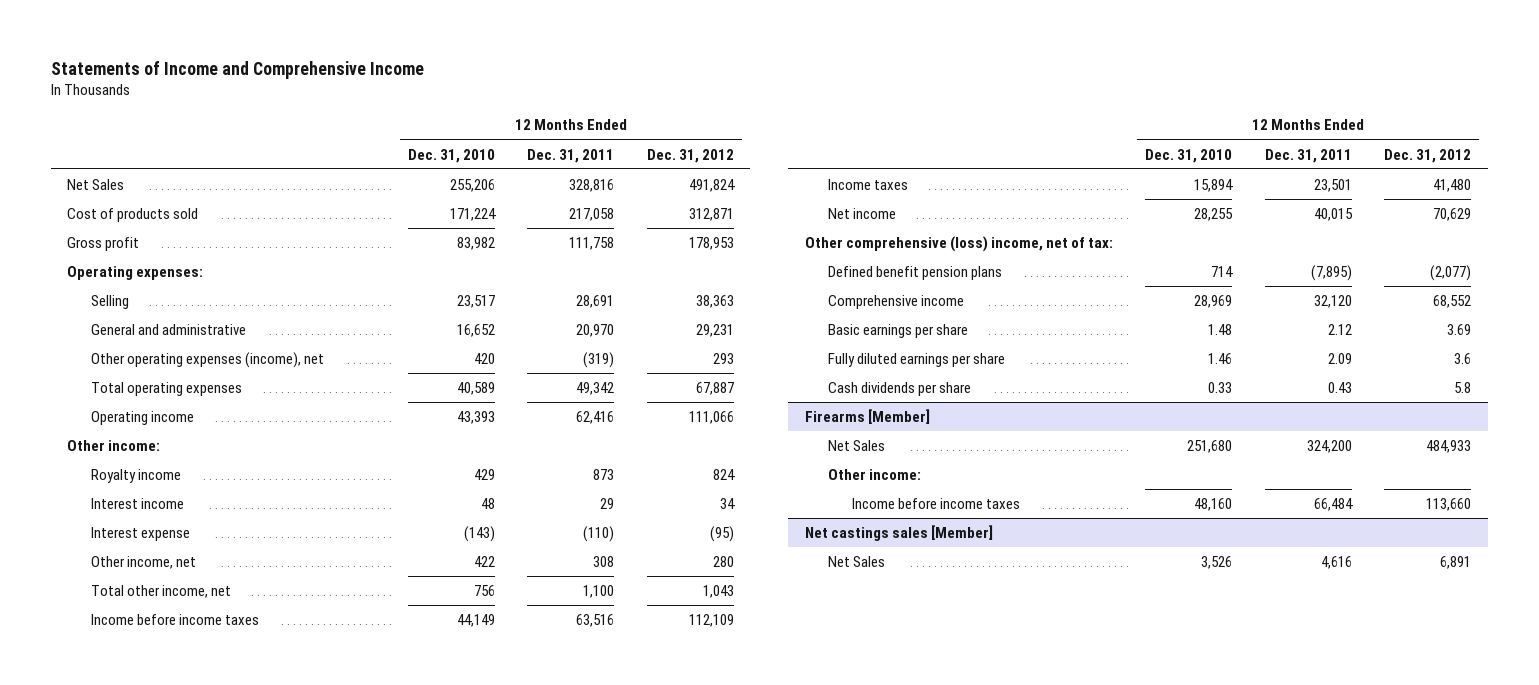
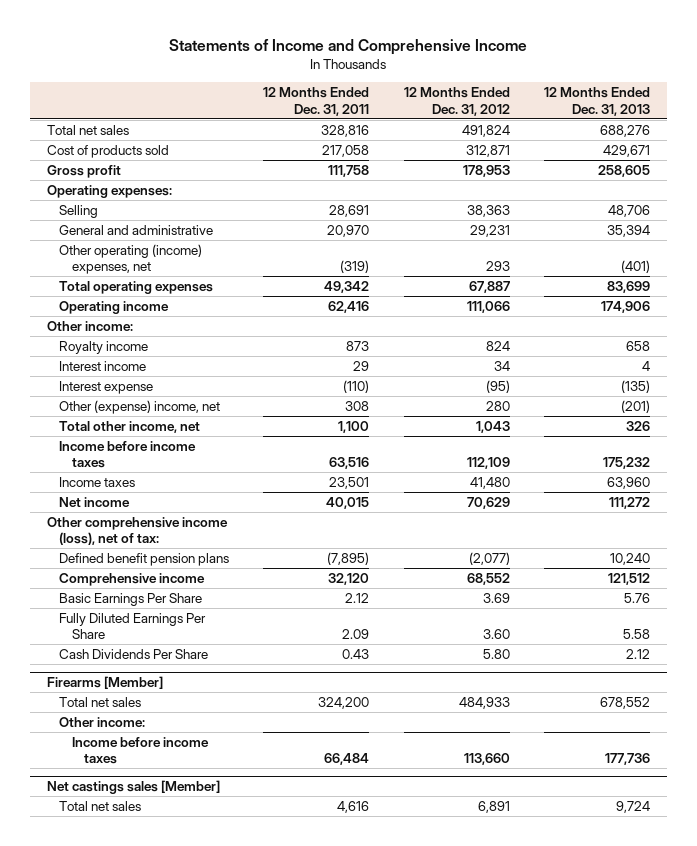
[407,148,495,163] Dec. 31, 2010 -> none
none -> [543,87,650,116] 12 Months Ended Dec. 31, 2013
[67,179,125,191] Net Sales -> [46,124,129,135] Total net sales
[91,352,325,369] Other operating expenses (income), net -> [59,243,203,275] Other operating (income) expenses, net
[91,556,197,570] Other income, net -> [59,399,221,414] Other (expense) income, net
[804,236,1113,253] Other comprehensive (loss) income, net of tax: -> [46,516,228,546] Other comprehensive income (loss), net of tax:
[828,324,969,339] Basic earnings per share -> [59,592,203,606] Basic Earnings Per Share
[828,353,1006,368] Fully diluted earnings per share -> [59,612,207,640] Fully Diluted Earnings Per Share
[1454,353,1472,365] 3.6 -> [482,629,510,640] 3.60
[828,382,972,397] Cash dividends per share -> [59,648,209,659] Cash Dividends Per Share
[1454,382,1472,394] 5.8 -> [482,648,510,659] 5.80
[828,440,886,452] Net Sales -> [59,696,142,707] Total net sales
[828,556,886,568] Net Sales -> [59,800,142,811] Total net sales

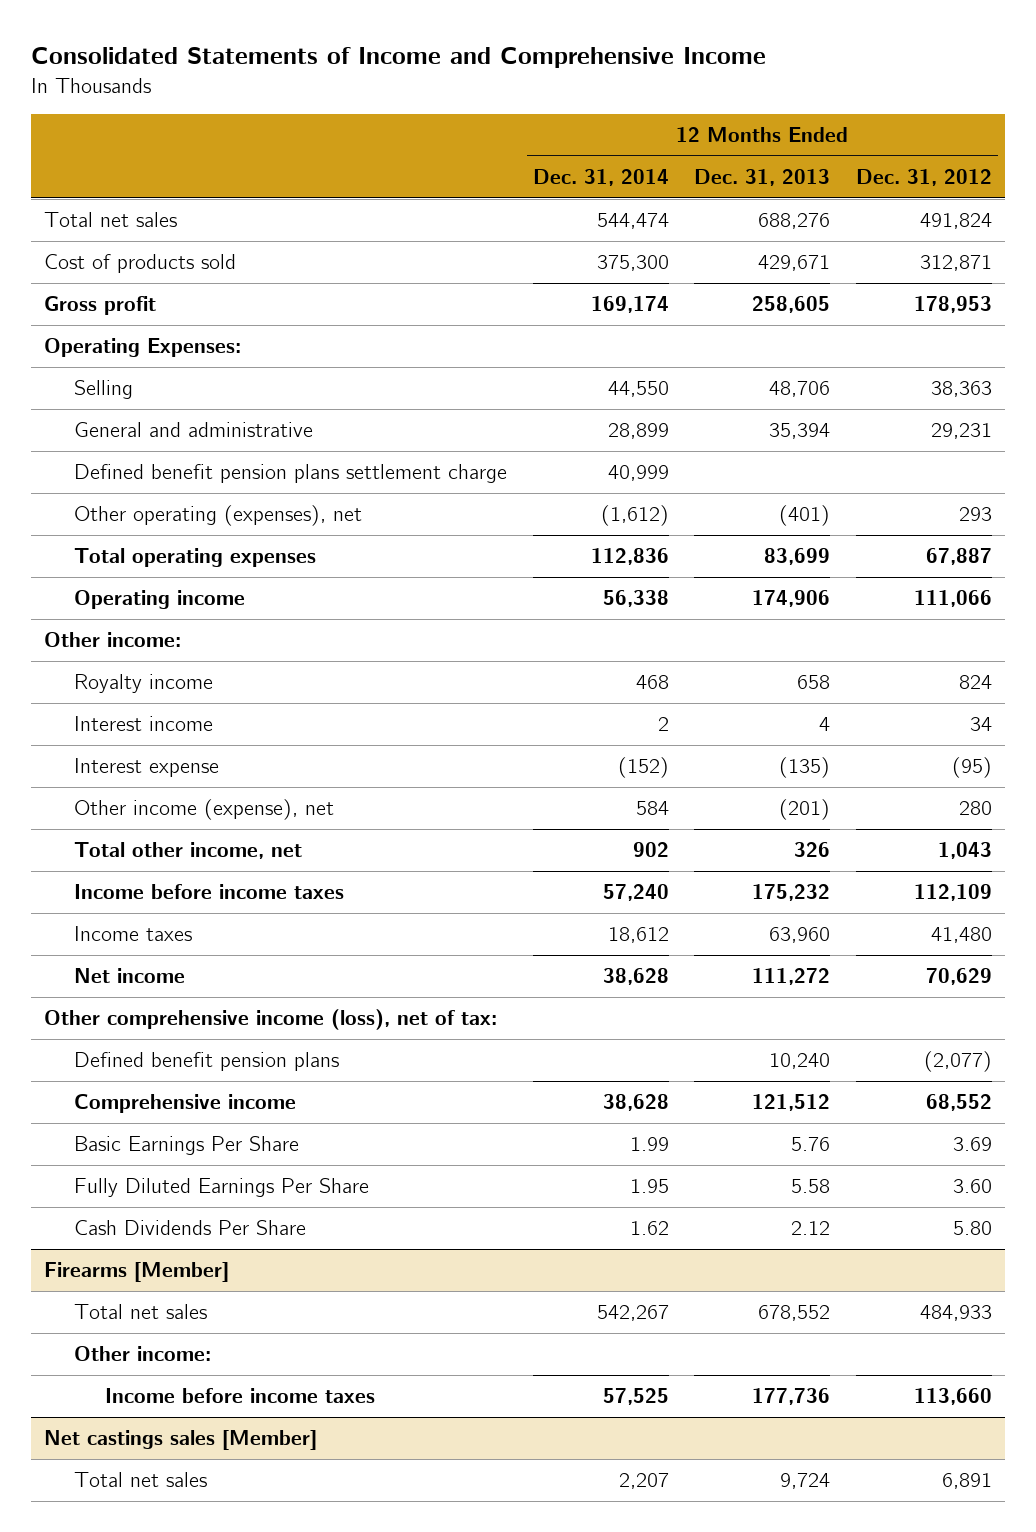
[169,38,528,55] Statements of Income and Comprehensive Income -> [31,47,767,69] Consolidated Statements of Income and Comprehensive Income
[263,87,370,116] 12 Months Ended Dec. 31, 2011 -> none
none -> [532,169,669,187] Dec. 31, 2014
[46,184,172,198] Operating expenses: -> [43,338,241,358] Operating Expenses:
none -> [74,464,508,484] Defined benefit pension plans settlement charge
[59,243,203,275] Other operating (income) expenses, net -> [74,505,363,527] Other operating (expenses), net
[59,399,221,414] Other (expense) income, net -> [74,799,335,821] Other income (expense), net

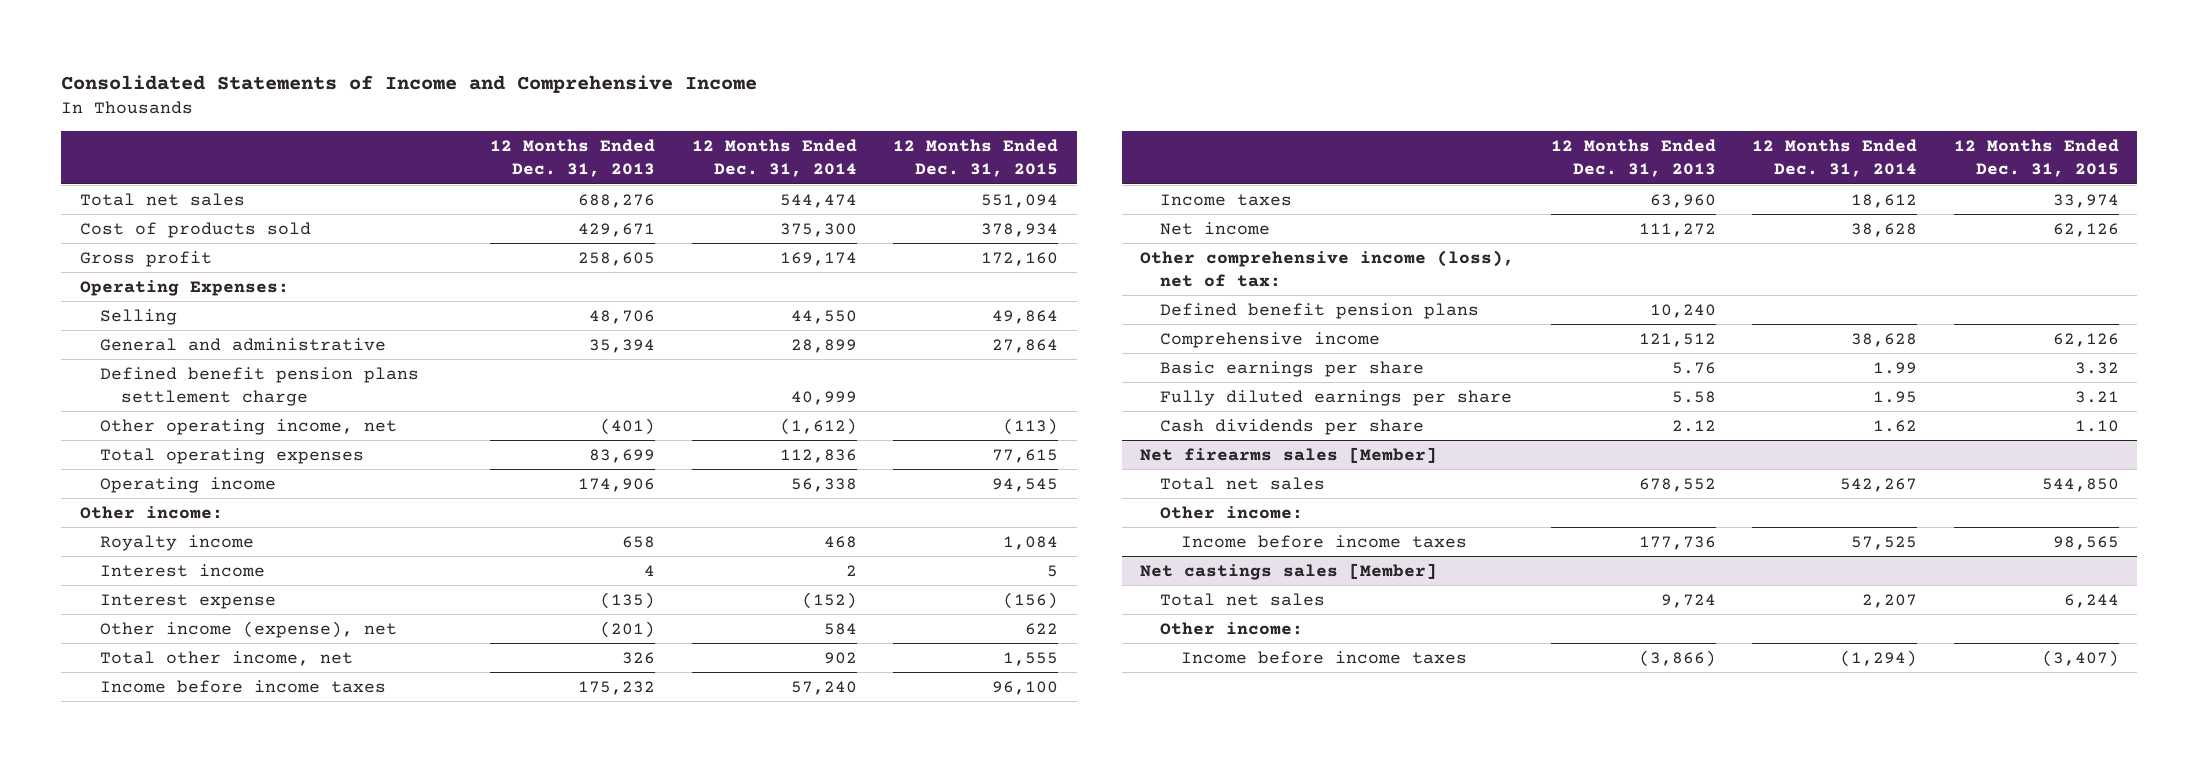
[855,169,992,187] Dec. 31, 2012 -> none
none -> [893,139,1059,178] 12 Months Ended Dec. 31, 2015
[74,505,363,527] Other operating (expenses), net -> [100,418,398,435] Other operating income, net
[74,1136,300,1156] Basic Earnings Per Share -> [1160,360,1425,377] Basic earnings per share
[74,1178,370,1198] Fully Diluted Earnings Per Share -> [1160,389,1513,406] Fully diluted earnings per share
[74,1220,307,1236] Cash Dividends Per Share -> [1160,418,1425,435] Cash dividends per share
[43,1262,229,1283] Firearms [Member] -> [1139,446,1437,463] Net firearms sales [Member]
none -> [1160,621,1304,635] Other income:
none -> [1180,650,1467,664] Income before income taxes

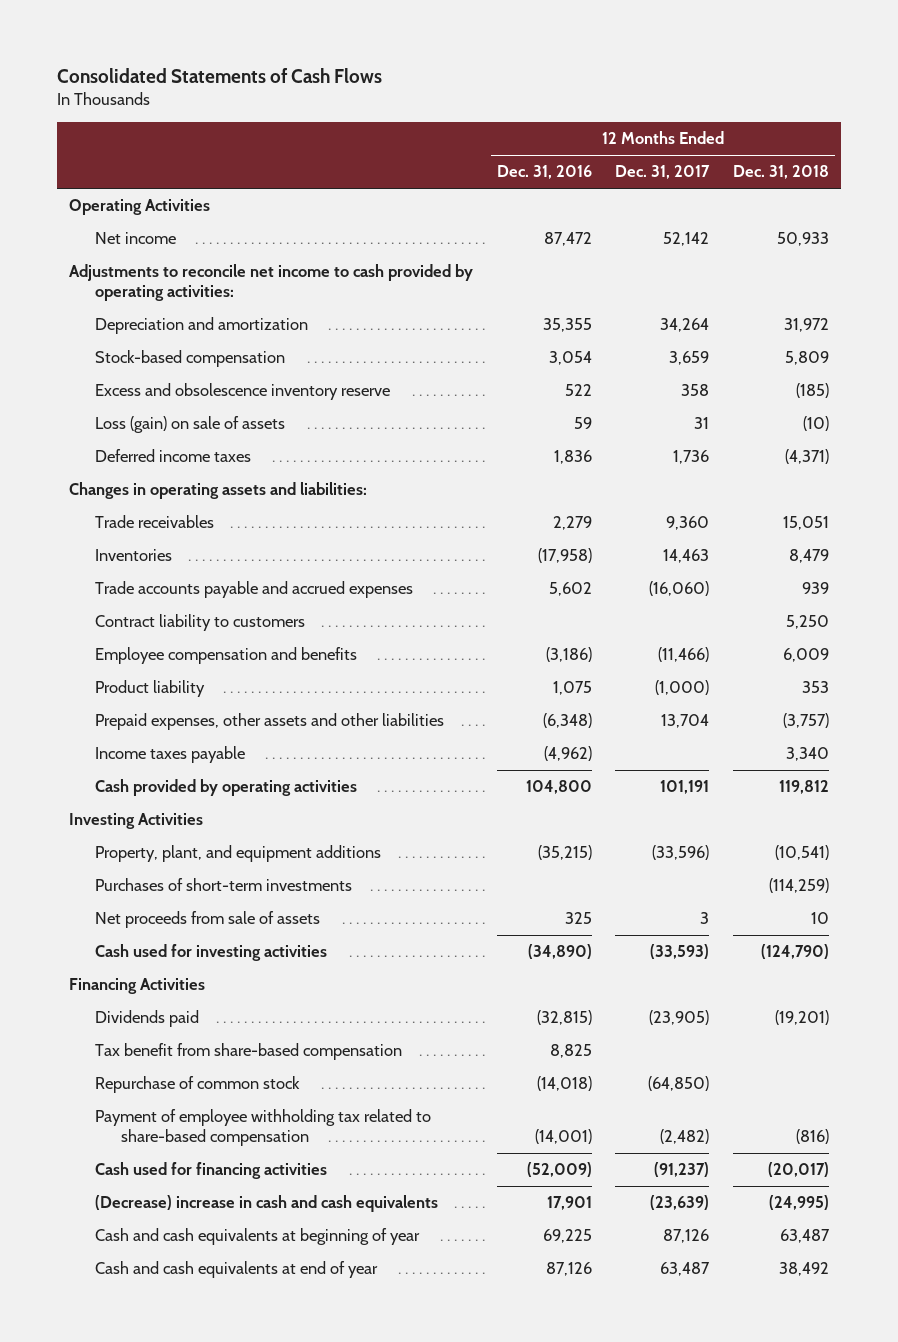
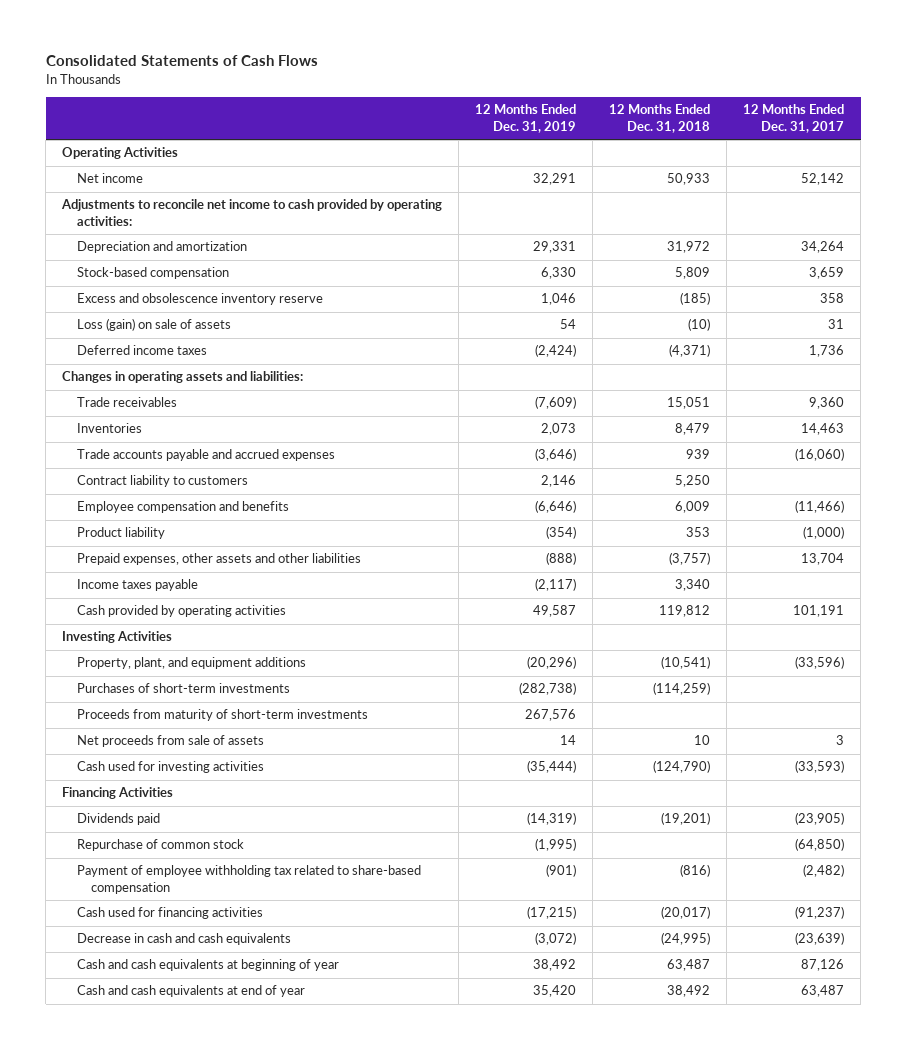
[496,165,592,180] Dec. 31, 2016 -> none
none -> [475,104,577,134] 12 Months Ended Dec. 31, 2019
none -> [76,709,368,722] Proceeds from maturity of short-term investments
[94,1043,402,1061] Tax benefit from share-based compensation -> none
[94,1195,438,1213] (Decrease) increase in cash and cash equivalents -> [76,933,291,946] Decrease in cash and cash equivalents

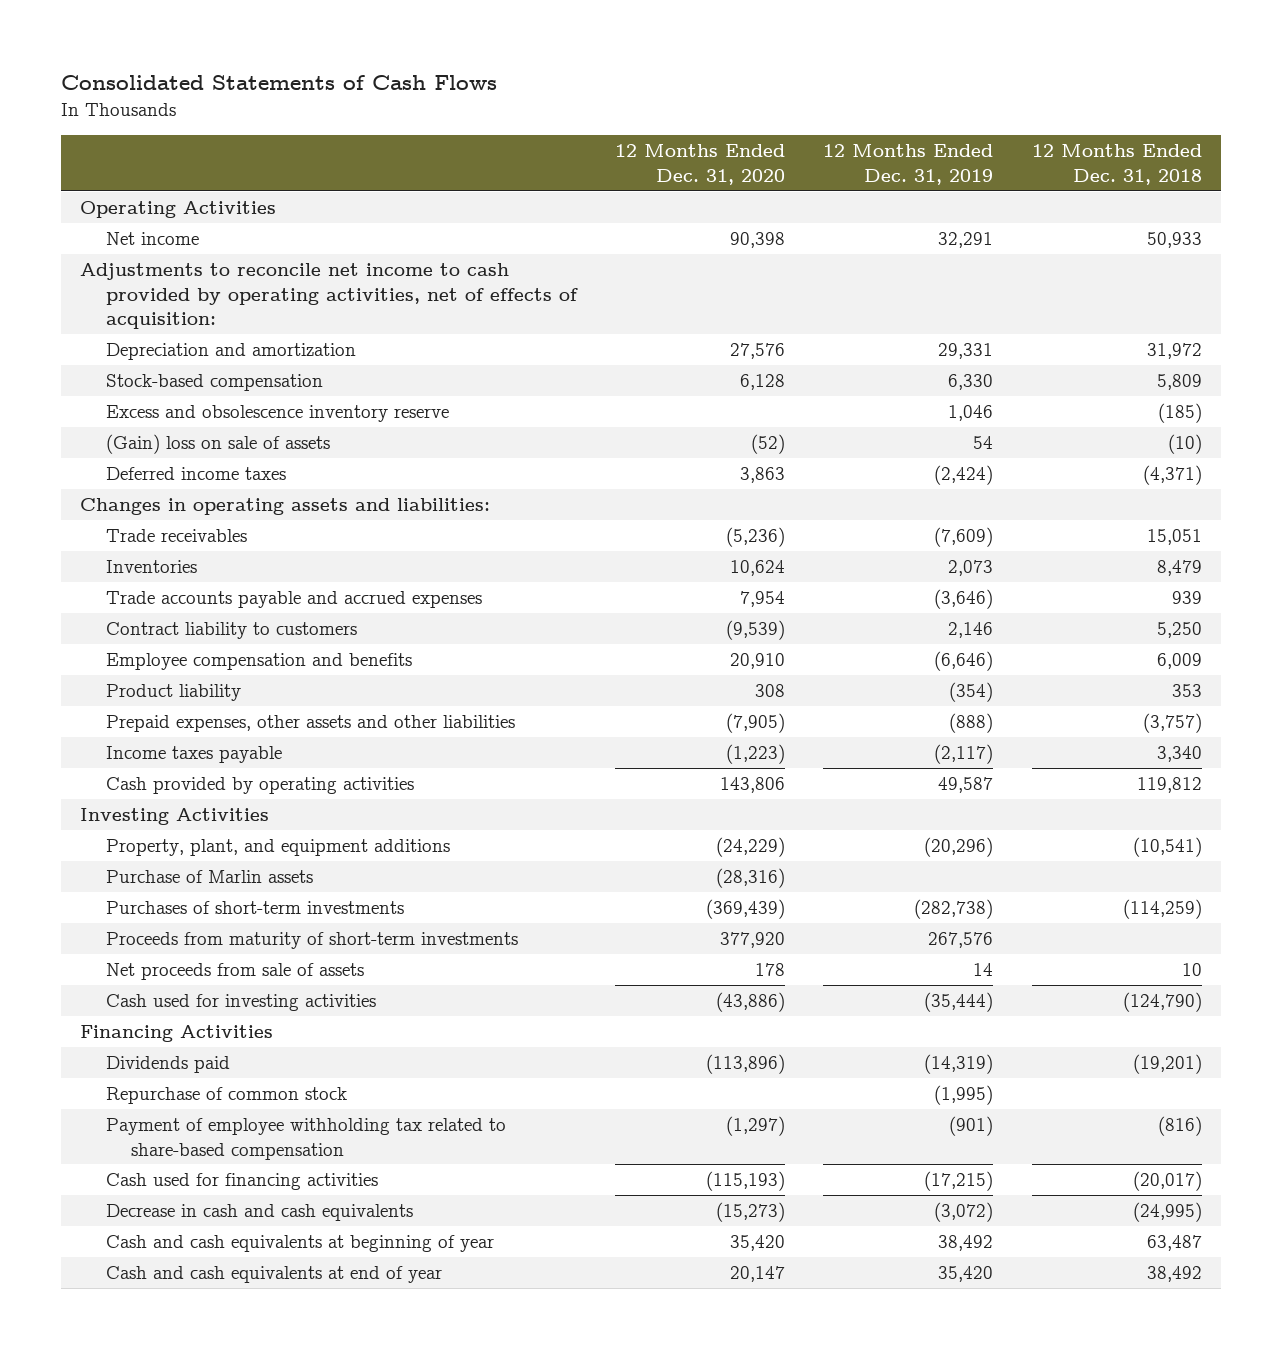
[743,104,845,134] 12 Months Ended Dec. 31, 2017 -> none
none -> [614,144,785,185] 12 Months Ended Dec. 31, 2020
[61,199,443,227] Adjustments to reconcile net income to cash provided by operating activities: -> [80,263,578,329] Adjustments to reconcile net income to cash provided by operating activities, net of effects of acquisition:
[76,318,231,332] Loss (gain) on sale of assets -> [105,434,330,455] (Gain) loss on sale of assets
none -> [105,870,313,884] Purchase of Marlin assets

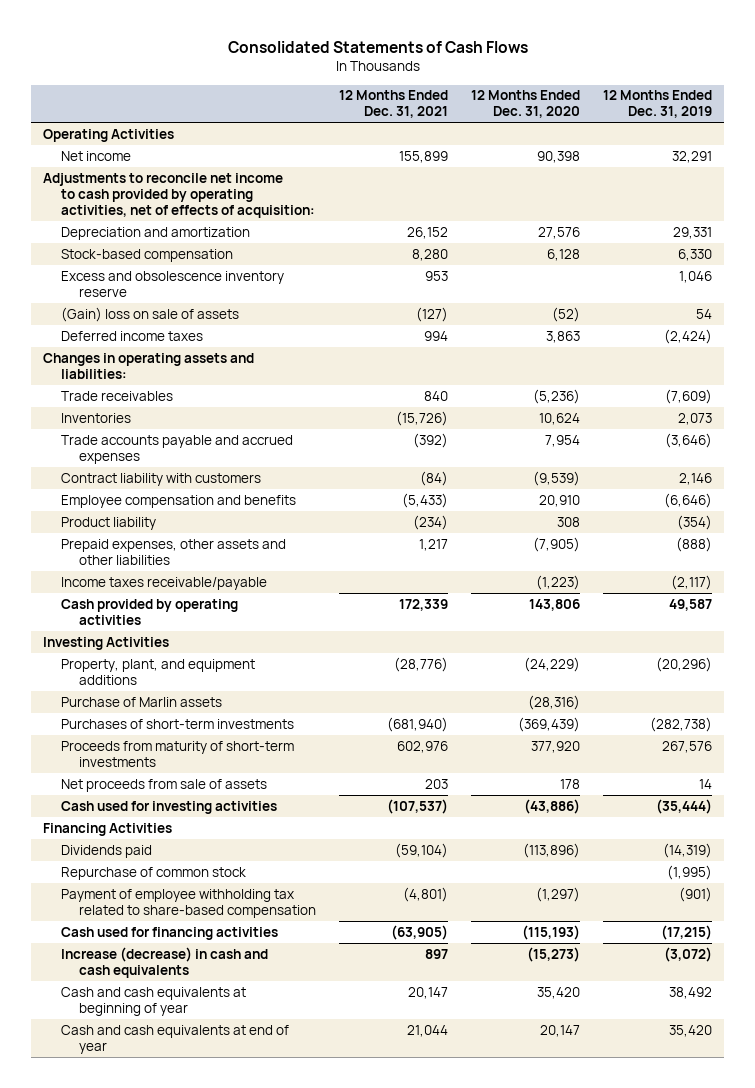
[1031,144,1202,185] 12 Months Ended Dec. 31, 2018 -> none
none -> [338,90,448,119] 12 Months Ended Dec. 31, 2021
[105,622,357,640] Contract liability to customers -> [60,472,261,486] Contract liability with customers
[105,746,282,764] Income taxes payable -> [60,576,267,590] Income taxes receivable/payable
[105,1204,413,1222] Decrease in cash and cash equivalents -> [60,946,268,978] Increase (decrease) in cash and cash equivalents

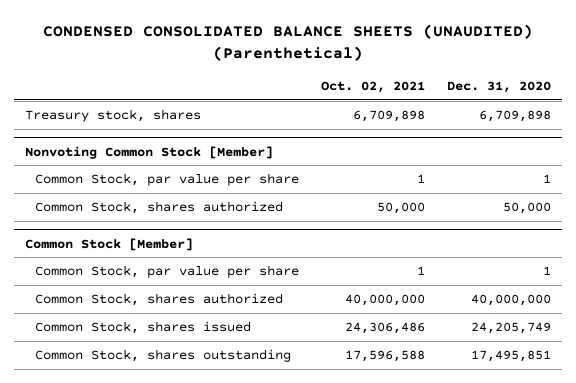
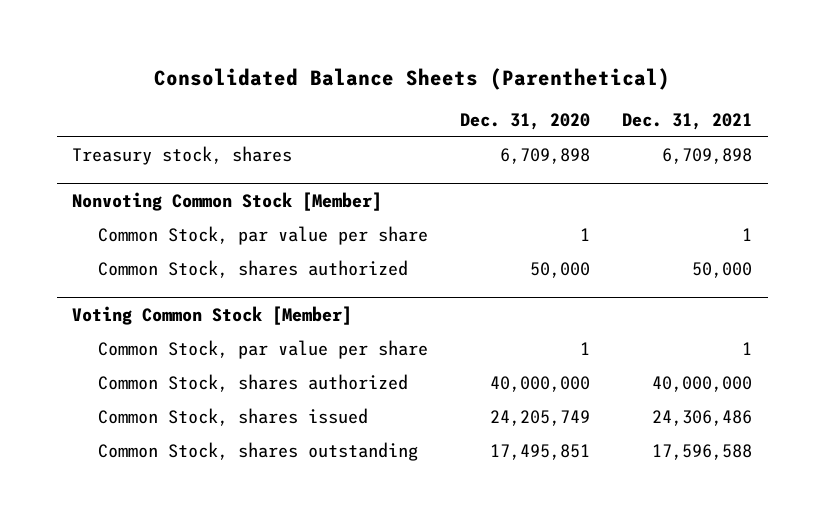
[43,23,534,62] CONDENSED CONSOLIDATED BALANCE SHEETS (UNAUDITED) (Parenthetical) -> [154,67,671,90] Consolidated Balance Sheets (Parenthetical)
[321,81,426,94] Oct. 02, 2021 -> none
none -> [621,112,752,130] Dec. 31, 2021
[24,237,193,251] Common Stock [Member] -> [72,305,353,325] Voting Common Stock [Member]

